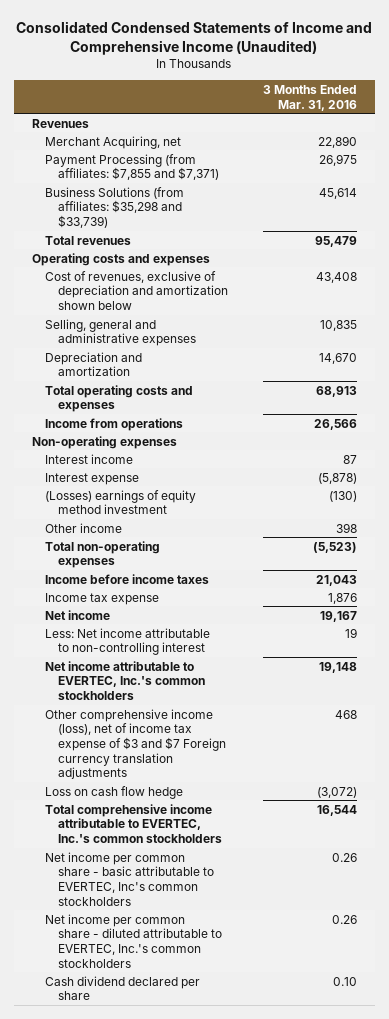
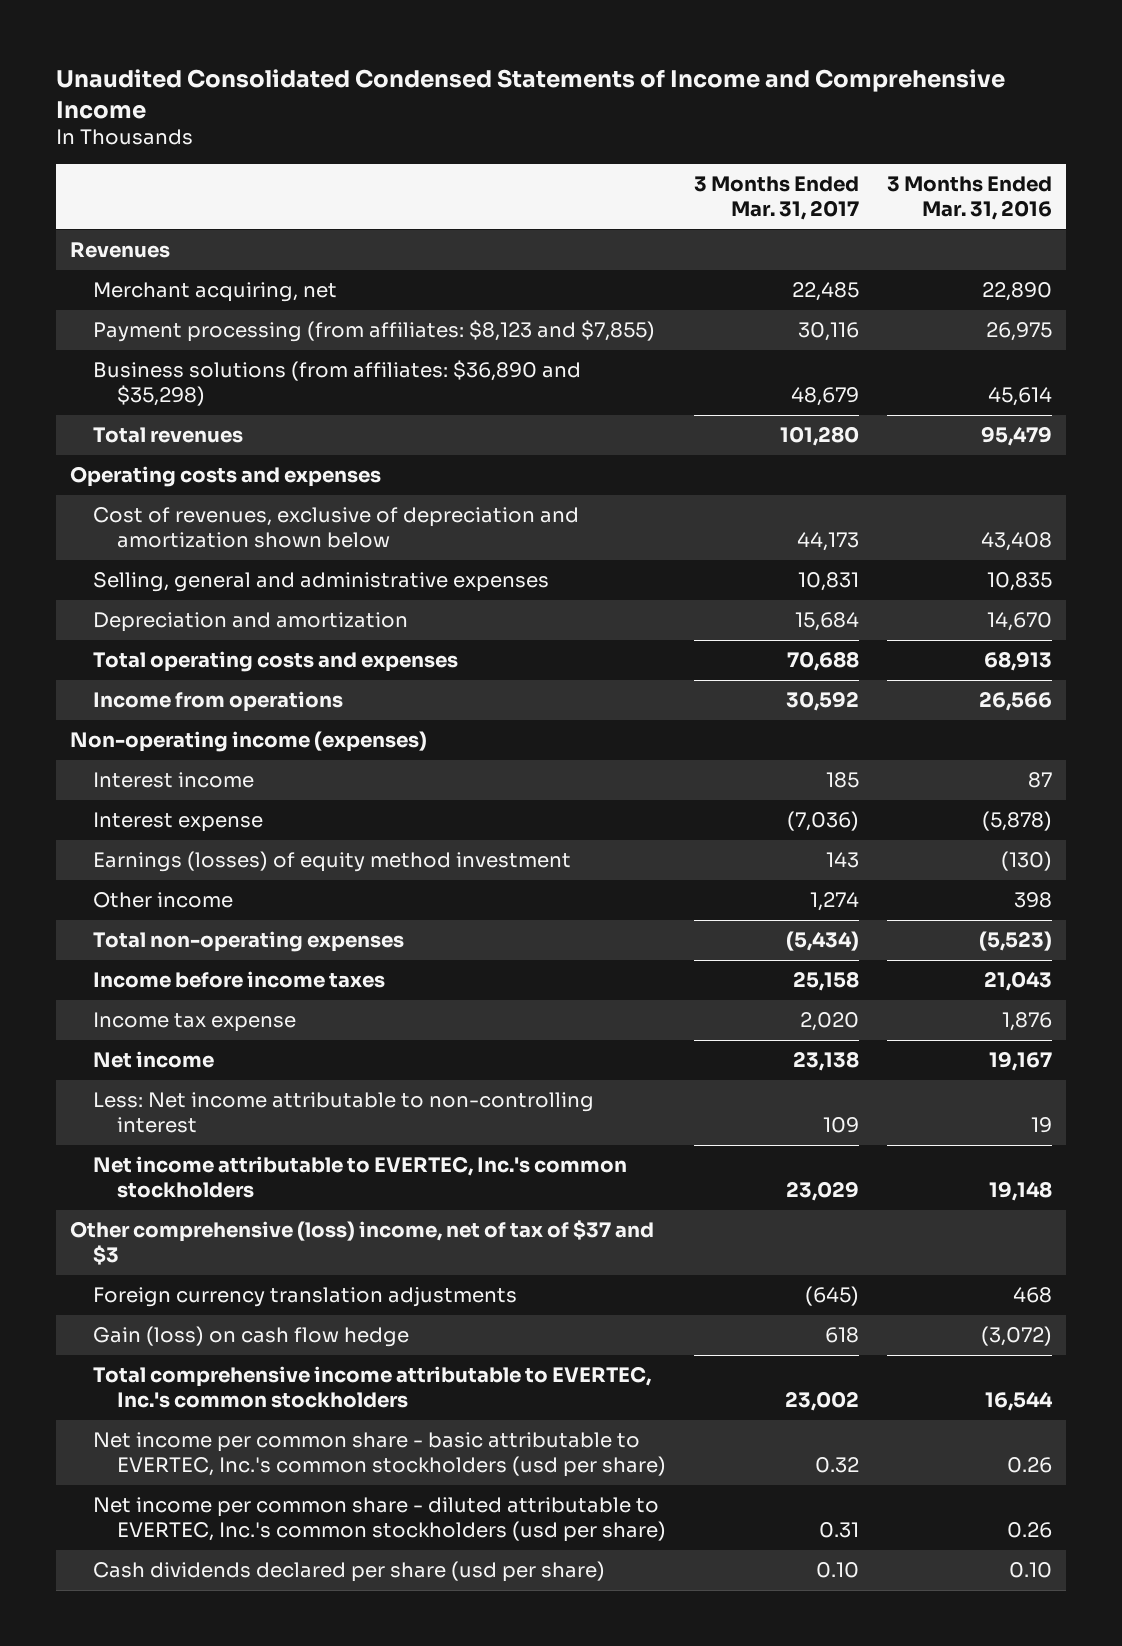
[16,20,373,55] Consolidated Condensed Statements of Income and Comprehensive Income (Unaudited) -> [56,68,1006,119] Unaudited Consolidated Condensed Statements of Income and Comprehensive Income
none -> [693,176,859,220] 3 Months Ended Mar. 31, 2017
[44,135,181,149] Merchant Acquiring, net -> [93,282,338,303] Merchant acquiring, net
[44,153,219,181] Payment Processing (from affiliates: $7,855 and $7,371) -> [93,320,656,343] Payment processing (from affiliates: $8,123 and $7,855)
[44,186,184,228] Business Solutions (from affiliates: $35,298 and $33,739) -> [93,360,582,406] Business solutions (from affiliates: $36,890 and $35,298)
[31,435,177,449] Non-operating expenses -> [70,731,428,753] Non-operating income (expenses)
[44,489,196,515] (Losses) earnings of equity method investment -> [93,851,572,873] Earnings (losses) of equity method investment
none -> [70,1220,655,1265] Other comprehensive (loss) income, net of tax of $37 and $3
[44,708,226,780] Other comprehensive income (loss), net of income tax expense of $3 and $7 Foreign currency translation adjustments -> [93,1287,518,1308] Foreign currency translation adjustments
[44,785,183,799] Loss on cash flow hedge -> [93,1326,410,1348] Gain (loss) on cash flow hedge
[44,851,214,906] Net income per common share - basic attributable to EVERTEC, Inc's common stockholders -> [93,1432,666,1477] Net income per common share - basic attributable to EVERTEC, Inc.'s common stockholders (usd per share)
[44,913,222,968] Net income per common share - diluted attributable to EVERTEC, Inc.'s common stockholders -> [93,1497,666,1542] Net income per common share - diluted attributable to EVERTEC, Inc.'s common stockholders (usd per share)
[44,975,200,1001] Cash dividend declared per share -> [93,1561,606,1583] Cash dividends declared per share (usd per share)

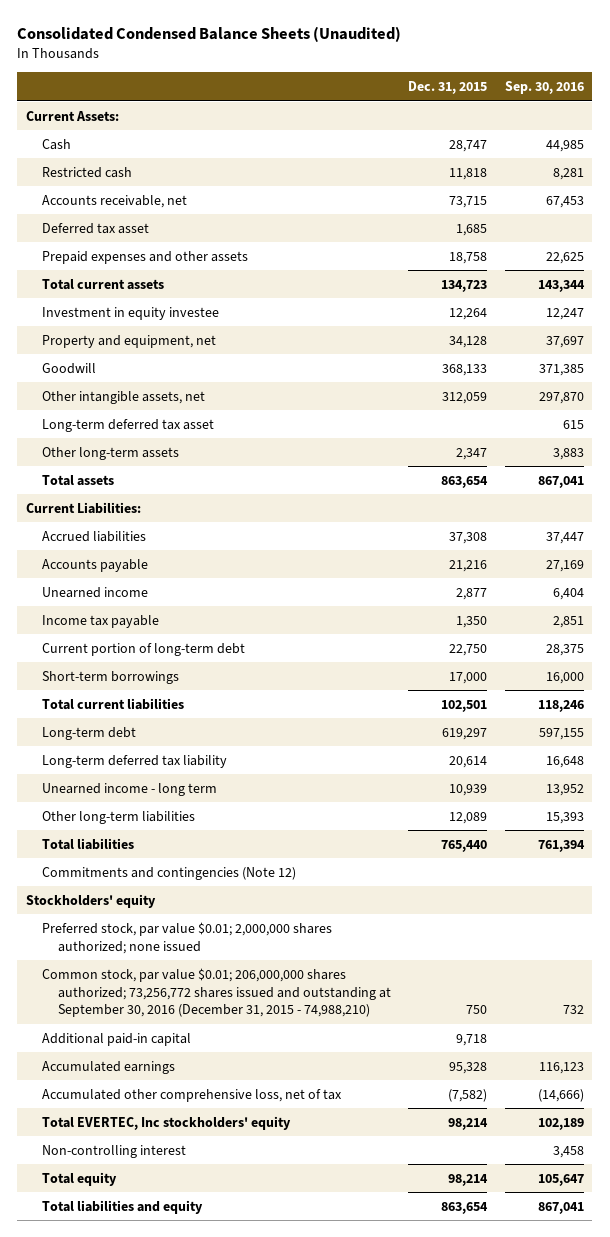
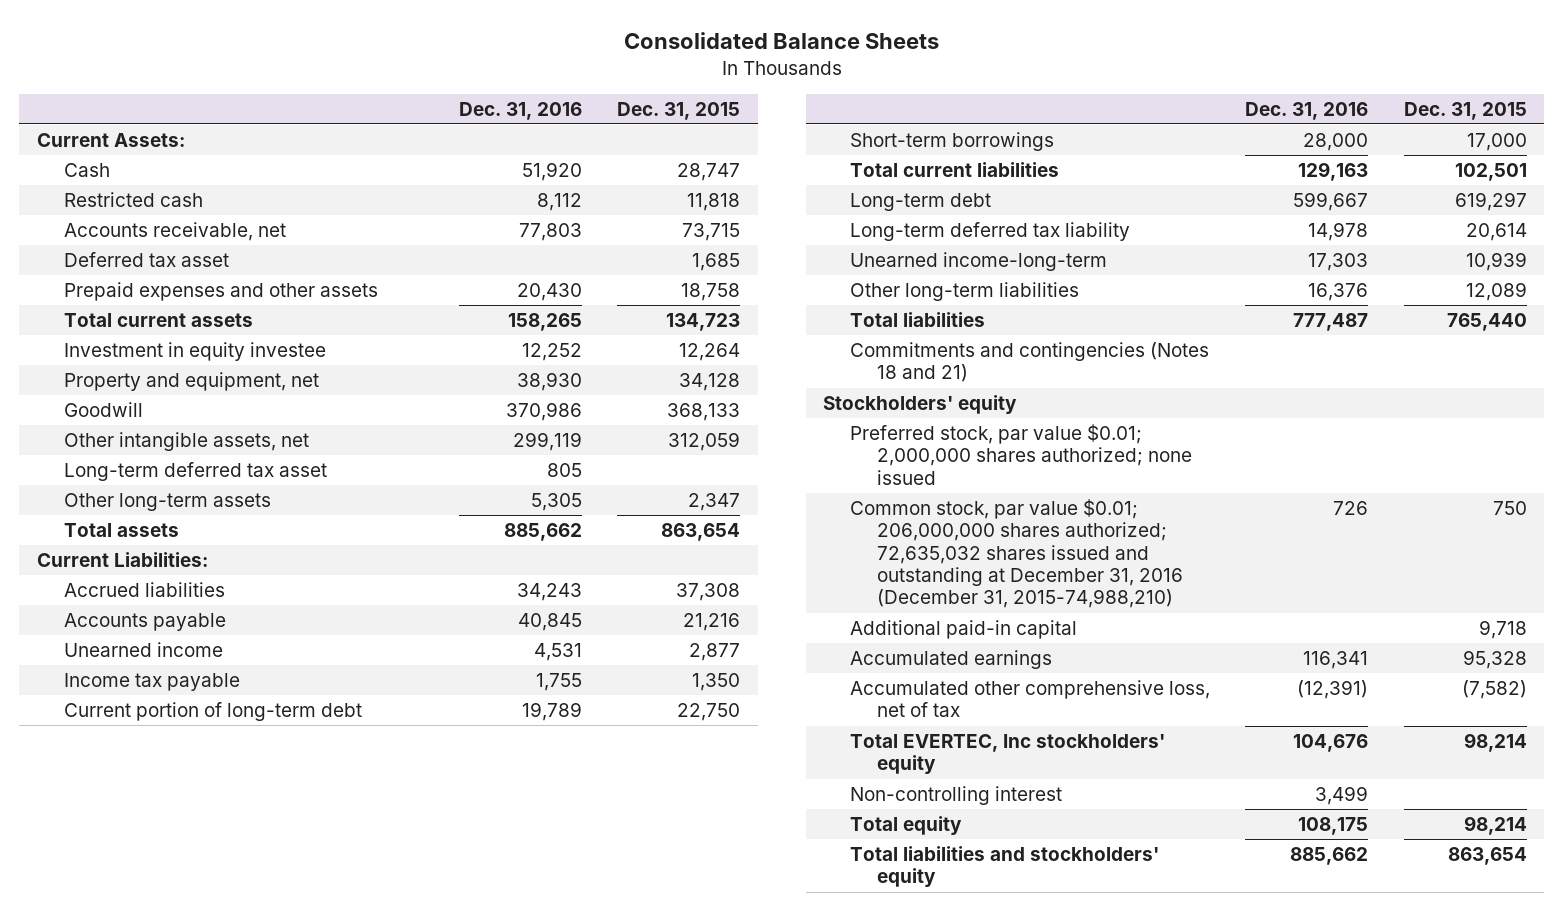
[17,26,402,43] Consolidated Condensed Balance Sheets (Unaudited) -> [623,31,939,49] Consolidated Balance Sheets
[504,81,584,95] Sep. 30, 2016 -> none
none -> [458,101,582,120] Dec. 31, 2016
[41,782,217,796] Unearned income - long term -> [849,252,1107,272] Unearned income-long-term
[41,866,296,880] Commitments and contingencies (Note 12) -> [849,342,1209,383] Commitments and contingencies (Notes 18 and 21)
[41,967,391,1018] Common stock, par value $0.01; 206,000,000 shares authorized; 73,256,772 shares issued and outstanding at September 30, 2016 (December 31, 2015 - 74,988,210) -> [849,499,1183,609] Common stock, par value $0.01; 206,000,000 shares authorized; 72,635,032 shares issued and outstanding at December 31, 2016 (December 31, 2015-74,988,210)
[41,1199,203,1214] Total liabilities and equity -> [849,846,1159,888] Total liabilities and stockholders' equity

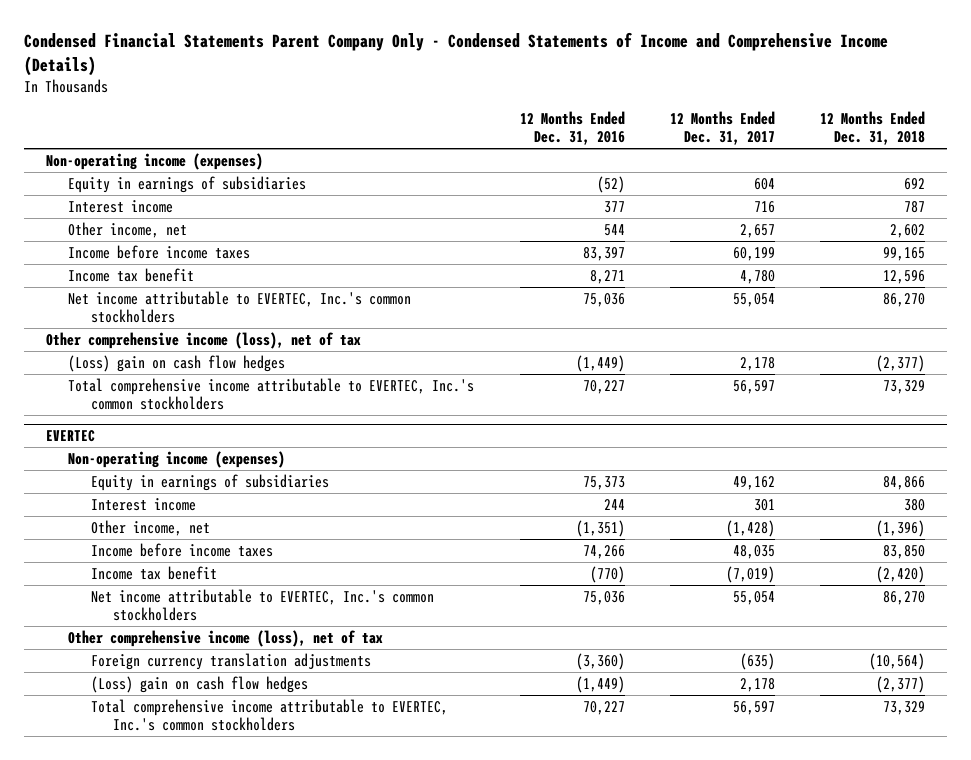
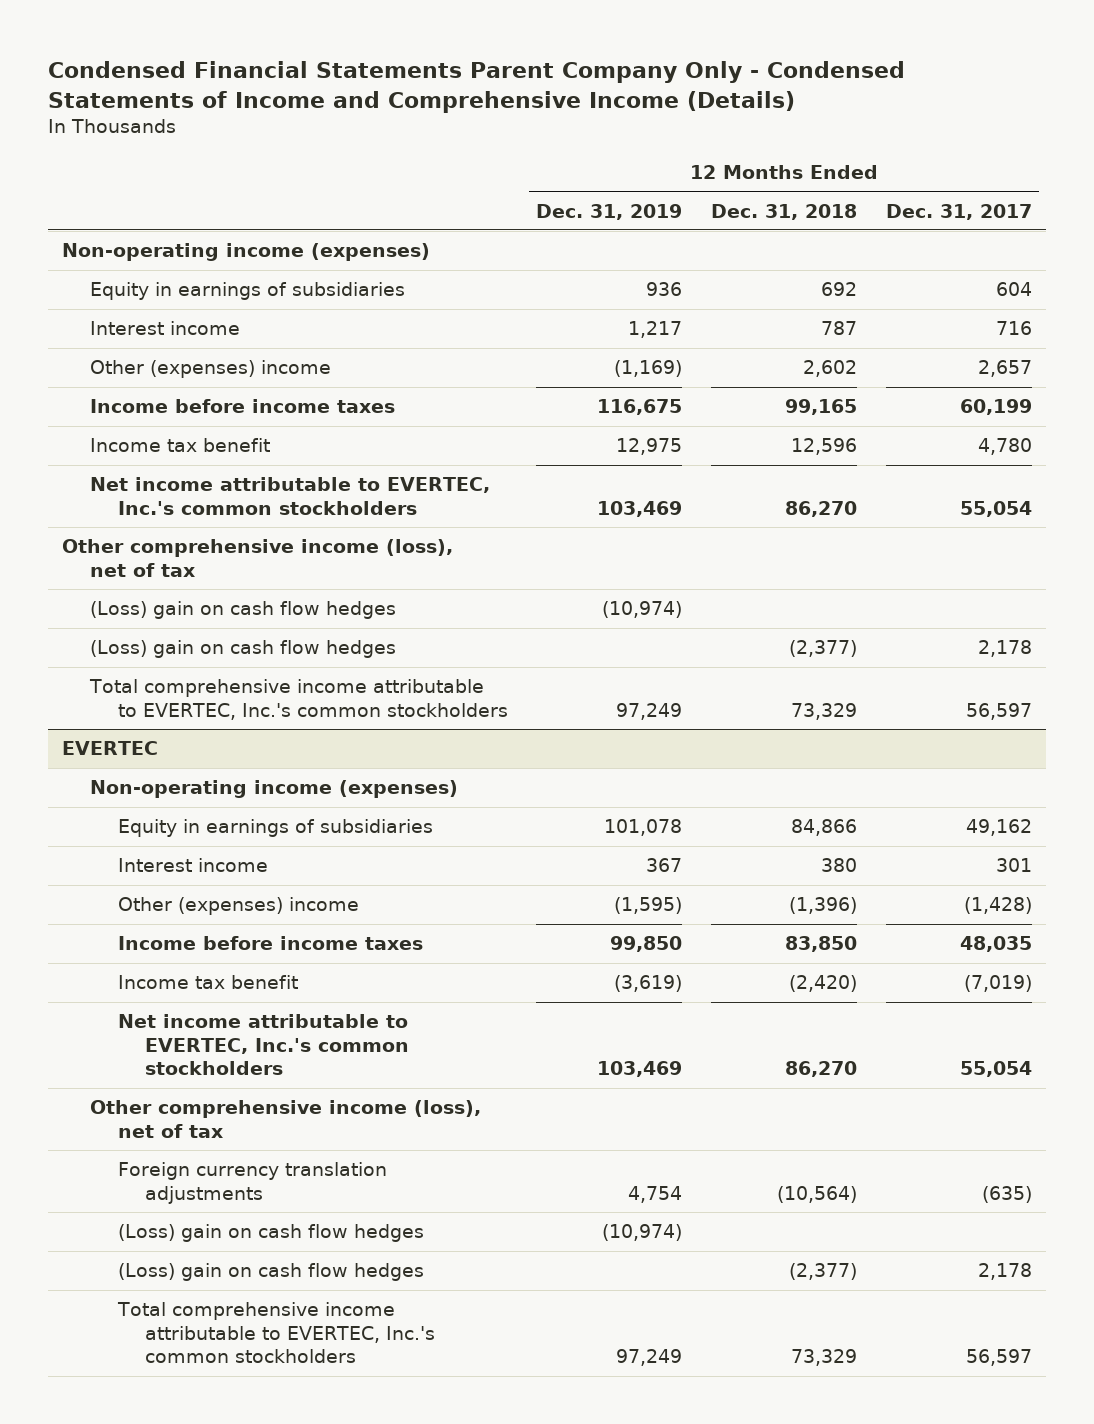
[519,110,625,146] 12 Months Ended Dec. 31, 2016 -> none
none -> [536,203,683,220] Dec. 31, 2019
[68,221,188,238] Other income, net -> [90,360,332,379] Other (expenses) income
none -> [90,601,397,620] (Loss) gain on cash flow hedges
[90,519,210,536] Other income, net -> [117,897,359,916] Other (expenses) income
none -> [117,1224,424,1243] (Loss) gain on cash flow hedges

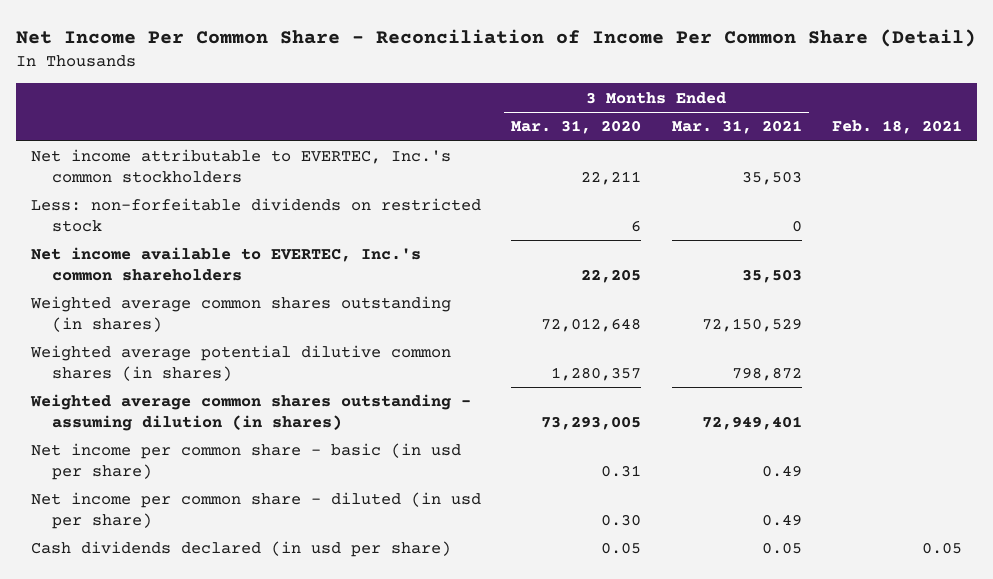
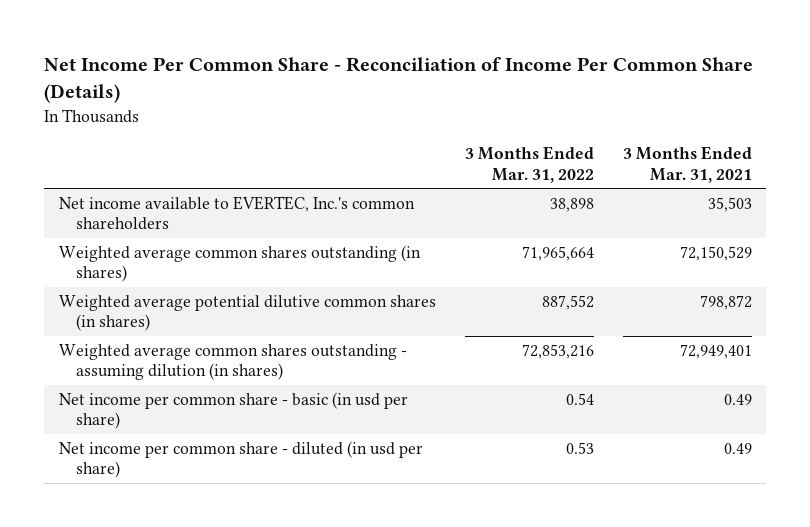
[16,28,977,47] Net Income Per Common Share - Reconciliation of Income Per Common Share (Detail) -> [43,57,753,104] Net Income Per Common Share - Reconciliation of Income Per Common Share (Details)
[511,120,642,135] Mar. 31, 2020 -> none
[831,120,962,135] Feb. 18, 2021 -> none
none -> [464,146,594,183] 3 Months Ended Mar. 31, 2022
[31,149,452,183] Net income attributable to EVERTEC, Inc.'s common stockholders -> none
[31,198,482,232] Less: non-forfeitable dividends on restricted stock -> none
[31,541,452,558] Cash dividends declared (in usd per share) -> none

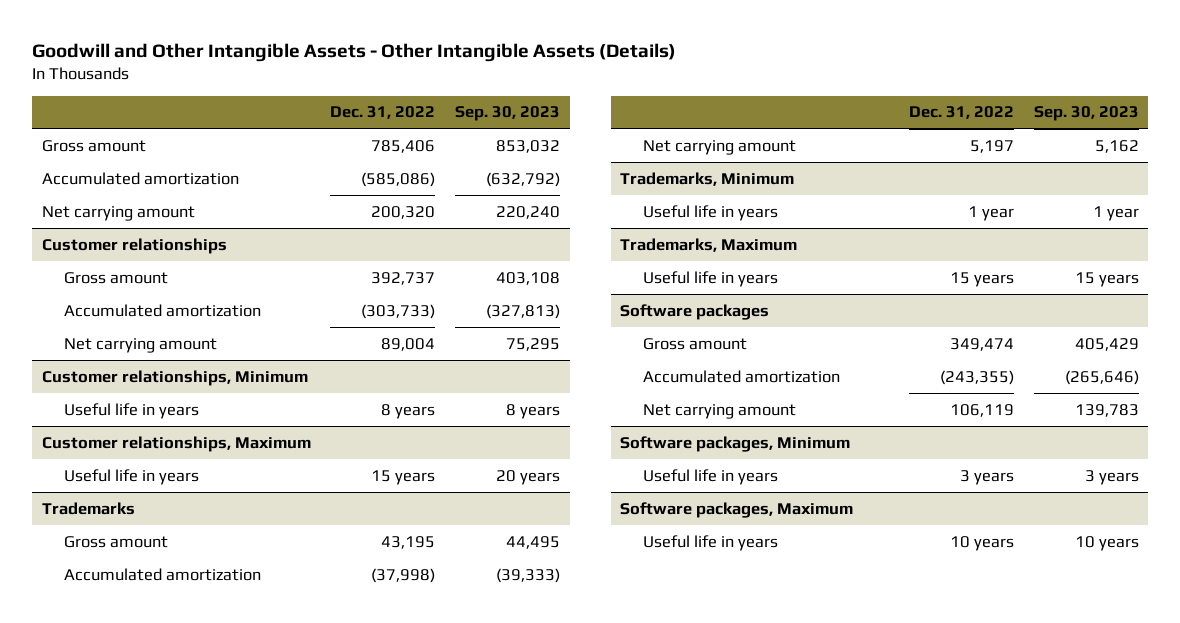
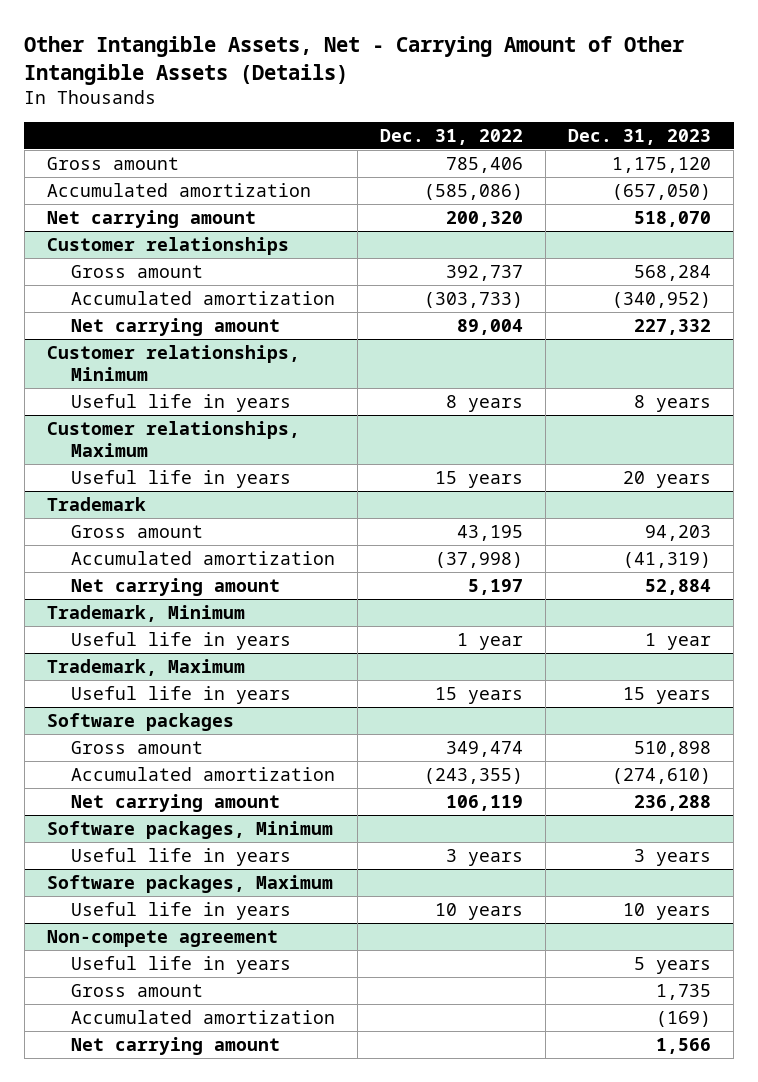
[31,43,676,63] Goodwill and Other Intangible Assets - Other Intangible Assets (Details) -> [24,35,685,85] Other Intangible Assets, Net - Carrying Amount of Other Intangible Assets (Details)
[454,106,560,122] Sep. 30, 2023 -> none
none -> [568,128,712,145] Dec. 31, 2023
[41,501,135,515] Trademarks -> [46,497,146,512] Trademark
[620,171,795,186] Trademarks, Minimum -> [46,605,245,623] Trademark, Minimum
[620,237,798,252] Trademarks, Maximum -> [46,659,245,677] Trademark, Maximum
none -> [46,930,278,948] Non-compete agreement
none -> [71,956,292,975] Useful life in years
none -> [71,984,204,998] Gross amount
none -> [71,1010,336,1025] Accumulated amortization
none -> [71,1037,281,1056] Net carrying amount

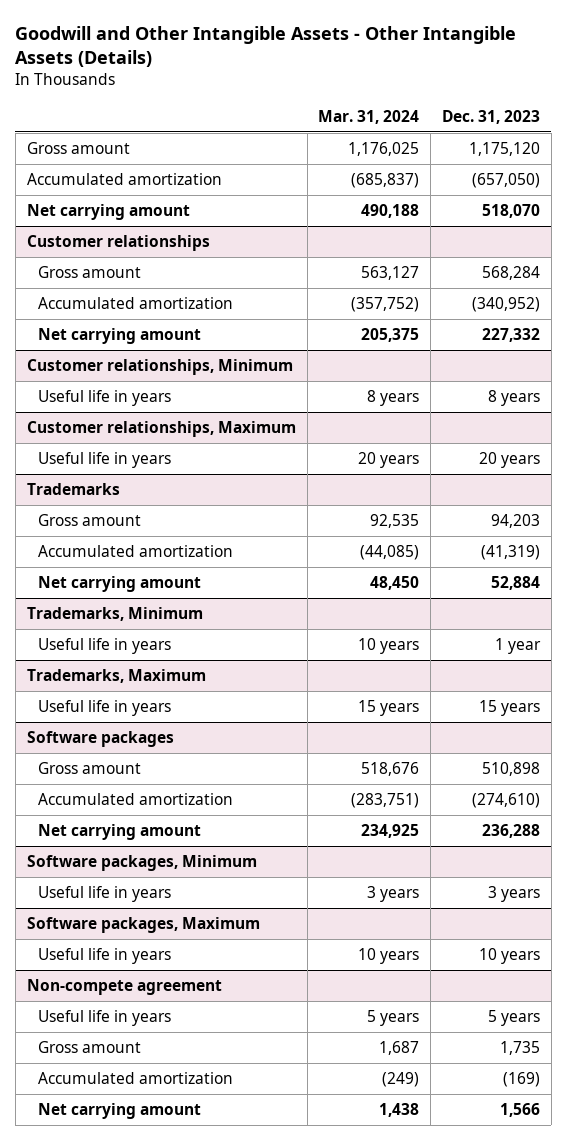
[24,35,685,85] Other Intangible Assets, Net - Carrying Amount of Other Intangible Assets (Details) -> [15,25,517,67] Goodwill and Other Intangible Assets - Other Intangible Assets (Details)
[380,128,524,145] Dec. 31, 2022 -> none
none -> [318,109,420,124] Mar. 31, 2024
[46,497,146,512] Trademark -> [26,483,120,496] Trademarks
[46,605,245,623] Trademark, Minimum -> [26,607,203,622] Trademarks, Minimum
[46,659,245,677] Trademark, Maximum -> [26,669,206,684] Trademarks, Maximum

